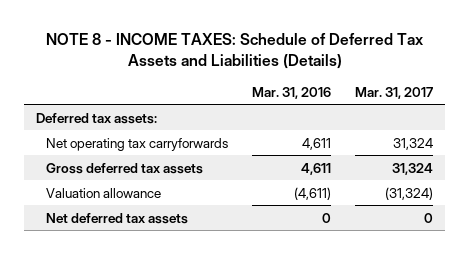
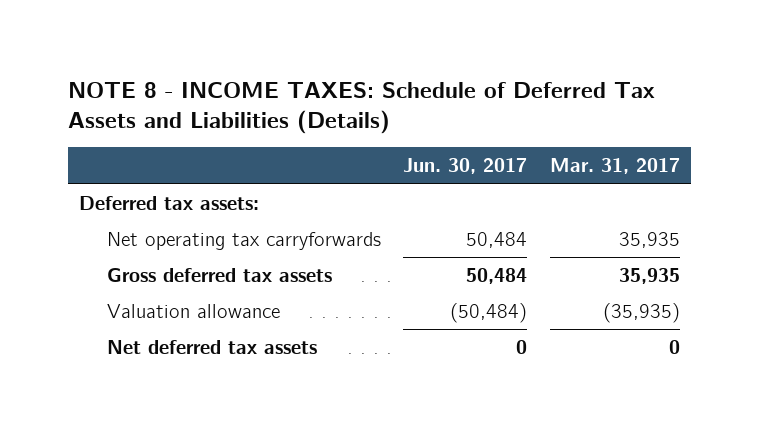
[252,86,332,99] Mar. 31, 2016 -> none
none -> [403,158,528,175] Jun. 30, 2017
[393,137,434,150] 31,324 -> [618,231,680,248] 35,935
[392,162,434,175] 31,324 -> [618,267,680,284] 35,935
[385,186,434,200] (31,324) -> [602,302,680,323] (35,935)

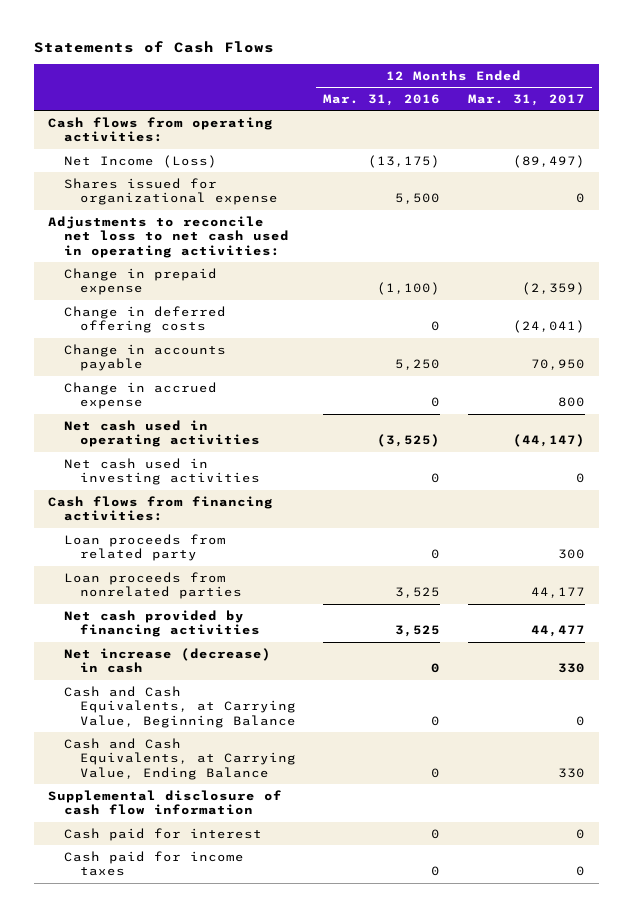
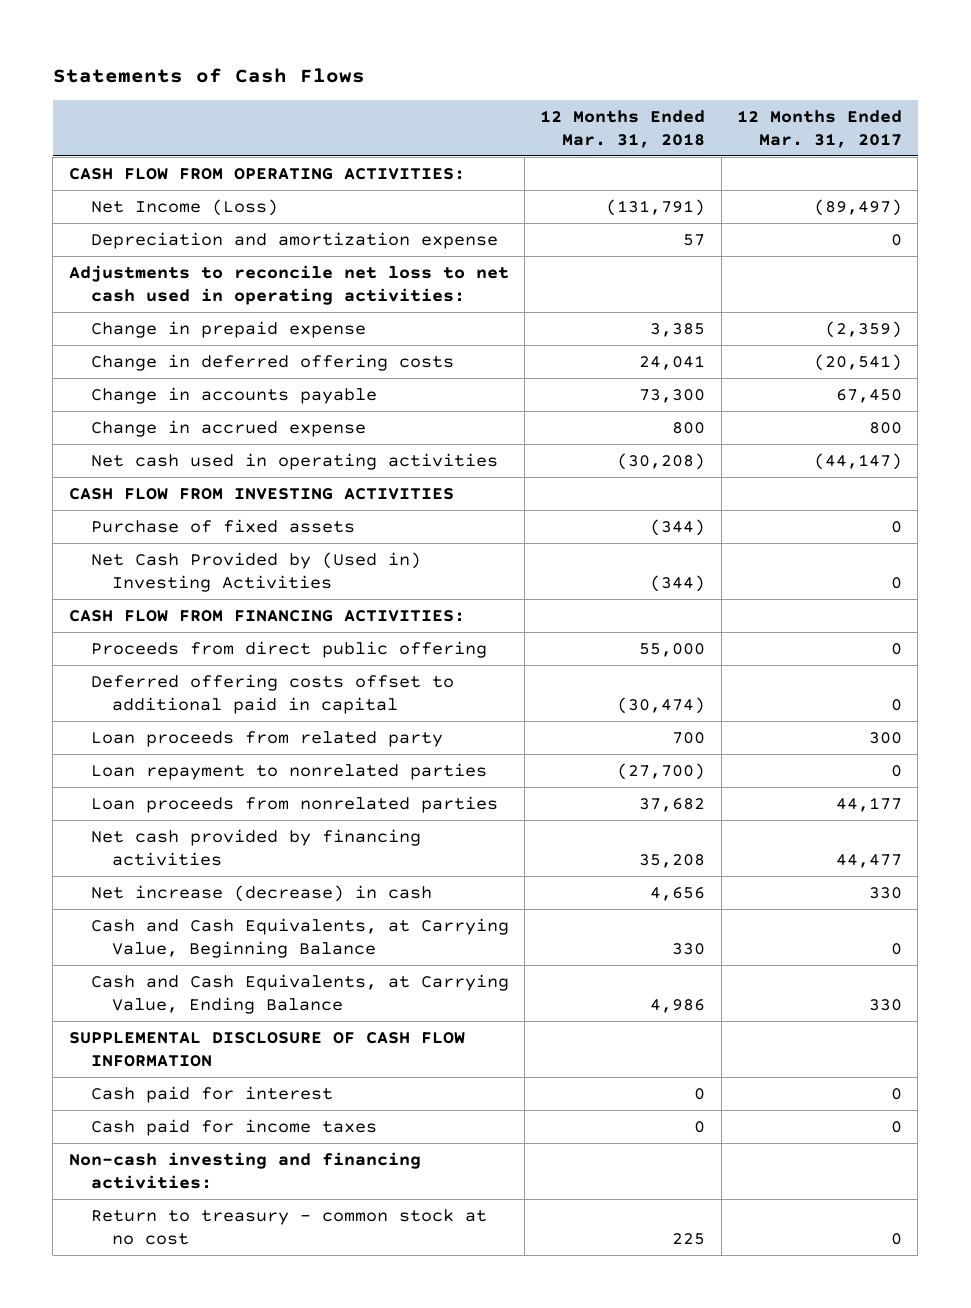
[323,94,441,107] Mar. 31, 2016 -> none
none -> [540,109,706,148] 12 Months Ended Mar. 31, 2018
[47,116,273,143] Cash flows from operating activities: -> [68,167,465,180] CASH FLOW FROM OPERATING ACTIVITIES:
[63,177,278,206] Shares issued for organizational expense -> none
none -> [90,231,498,249] Depreciation and amortization expense
[512,320,585,334] (24,041) -> [814,353,903,371] (20,541)
[530,359,585,371] 70,950 -> [836,388,903,403] 67,450
none -> [68,487,454,500] CASH FLOW FROM INVESTING ACTIVITIES
none -> [90,518,355,533] Purchase of fixed assets
[63,457,260,486] Net cash used in investing activities -> [90,551,421,592] Net Cash Provided by (Used in) Investing Activities
[47,495,273,522] Cash flows from financing activities: -> [68,609,465,622] CASH FLOW FROM FINANCING ACTIVITIES:
none -> [90,640,487,658] Proceeds from direct public offering
none -> [90,673,454,714] Deferred offering costs offset to additional paid in capital
none -> [90,762,487,780] Loan repayment to nonrelated parties
[47,789,282,816] Supplemental disclosure of cash flow information -> [68,1031,465,1067] SUPPLEMENTAL DISCLOSURE OF CASH FLOW INFORMATION
none -> [68,1151,421,1189] Non-cash investing and financing activities:
none -> [90,1208,487,1245] Return to treasury - common stock at no cost

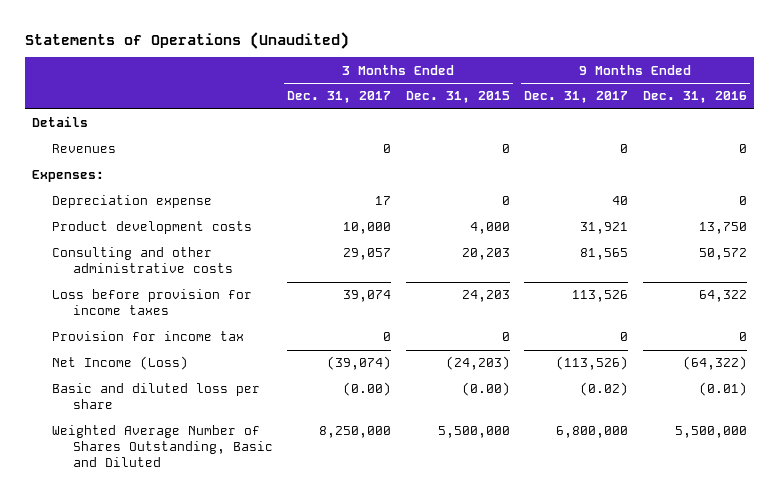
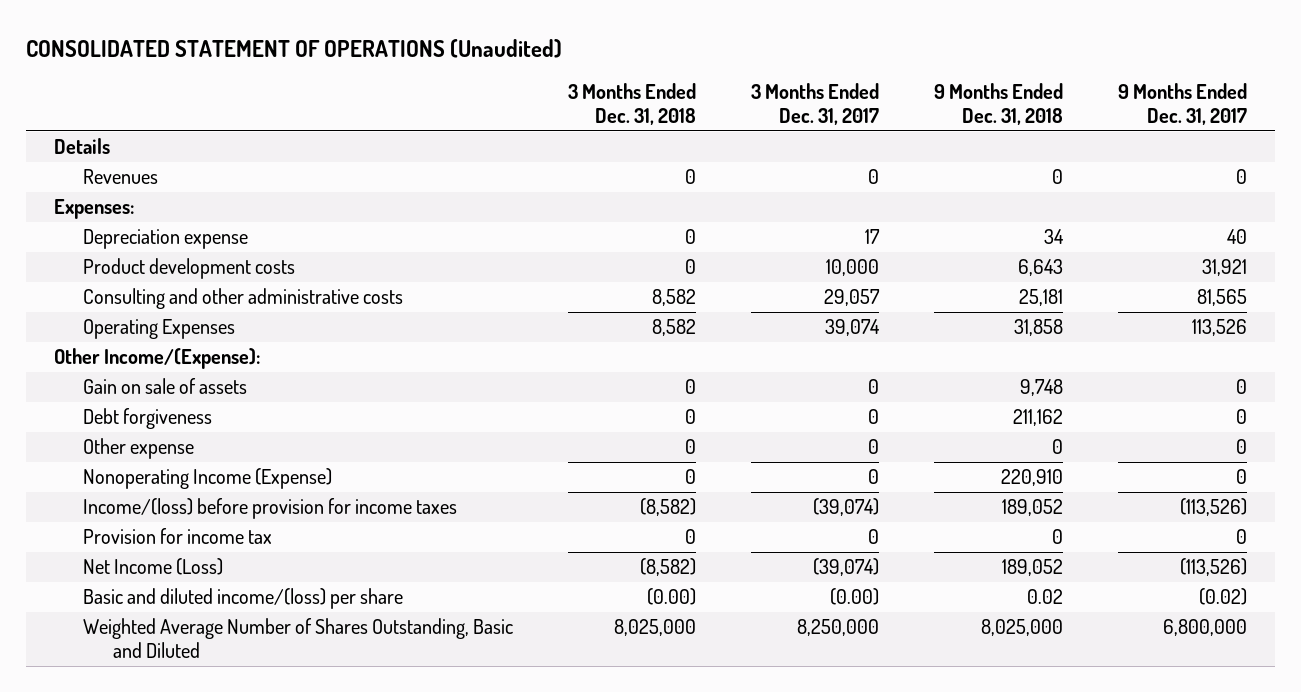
[24,31,349,49] Statements of Operations (Unaudited) -> [26,39,563,59] CONSOLIDATED STATEMENT OF OPERATIONS (Unaudited)
[405,91,510,104] Dec. 31, 2015 -> none
[642,91,747,104] Dec. 31, 2016 -> none
none -> [568,82,697,126] 3 Months Ended Dec. 31, 2018
none -> [934,82,1064,126] 9 Months Ended Dec. 31, 2018
none -> [83,319,236,340] Operating Expenses
none -> [53,348,260,370] Other Income/(Expense):
none -> [83,378,248,395] Gain on sale of assets
none -> [83,408,213,430] Debt forgiveness
none -> [83,438,195,460] Other expense
none -> [83,468,333,490] Nonoperating Income (Expense)
[52,289,253,316] Loss before provision for income taxes -> [83,498,458,520] Income/(loss) before provision for income taxes
[343,290,392,303] 39,074 -> [813,498,880,517] (39,074)
[572,290,629,303] 113,526 -> [1180,498,1248,517] (113,526)
[52,383,261,410] Basic and diluted loss per share -> [83,588,404,610] Basic and diluted income/(loss) per share

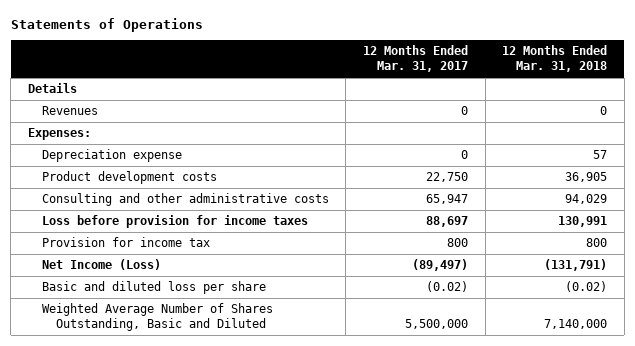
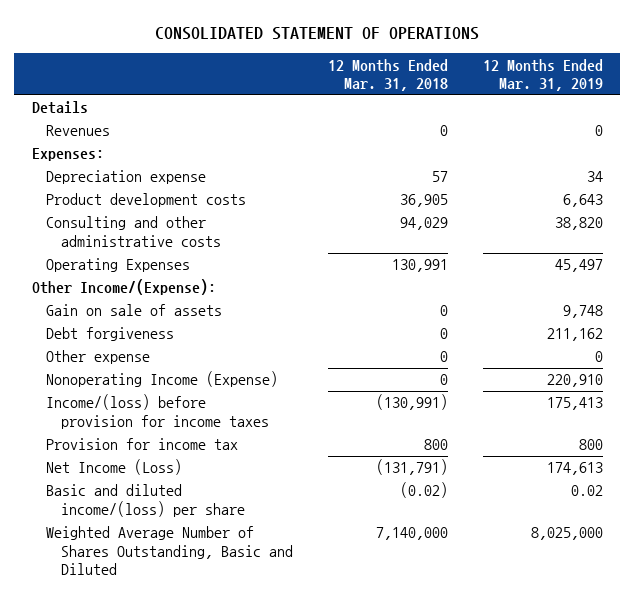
[10,17,203,32] Statements of Operations -> [155,27,480,41] CONSOLIDATED STATEMENT OF OPERATIONS
[363,45,469,73] 12 Months Ended Mar. 31, 2017 -> none
none -> [482,58,603,92] 12 Months Ended Mar. 31, 2019
none -> [46,258,191,273] Operating Expenses
none -> [31,279,216,296] Other Income/(Expense):
none -> [46,304,223,317] Gain on sale of assets
none -> [46,327,175,342] Debt forgiveness
none -> [46,350,151,365] Other expense
none -> [46,371,279,388] Nonoperating Income (Expense)
[41,215,308,229] Loss before provision for income taxes -> [46,394,269,429] Income/(loss) before provision for income taxes
[558,216,608,228] 130,991 -> [375,394,448,411] (130,991)
[41,281,266,295] Basic and diluted loss per share -> [46,484,245,517] Basic and diluted income/(loss) per share

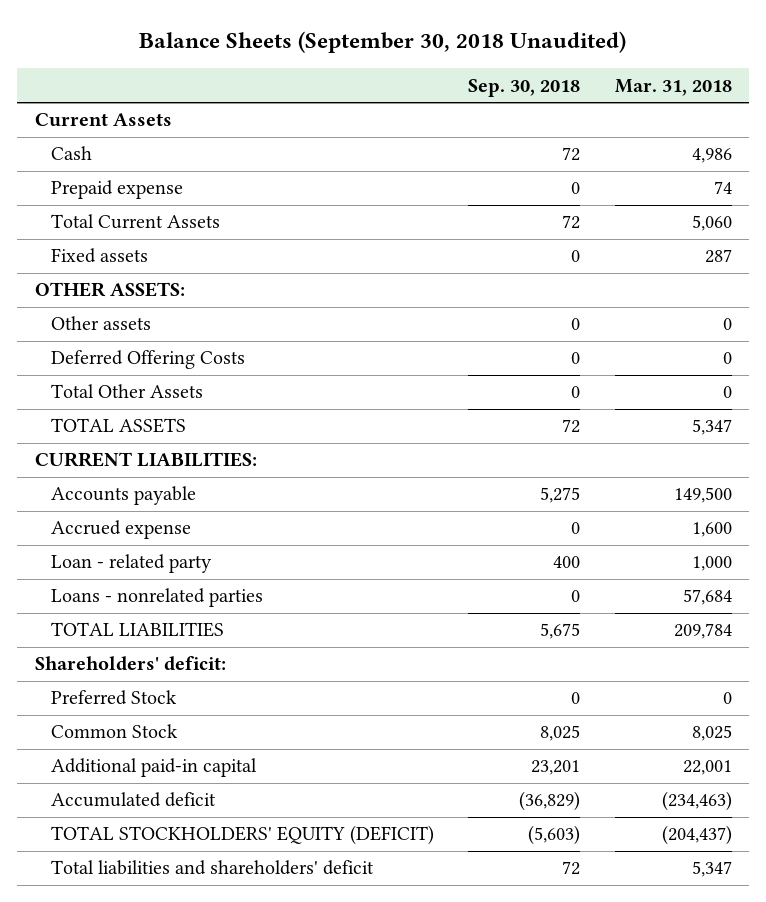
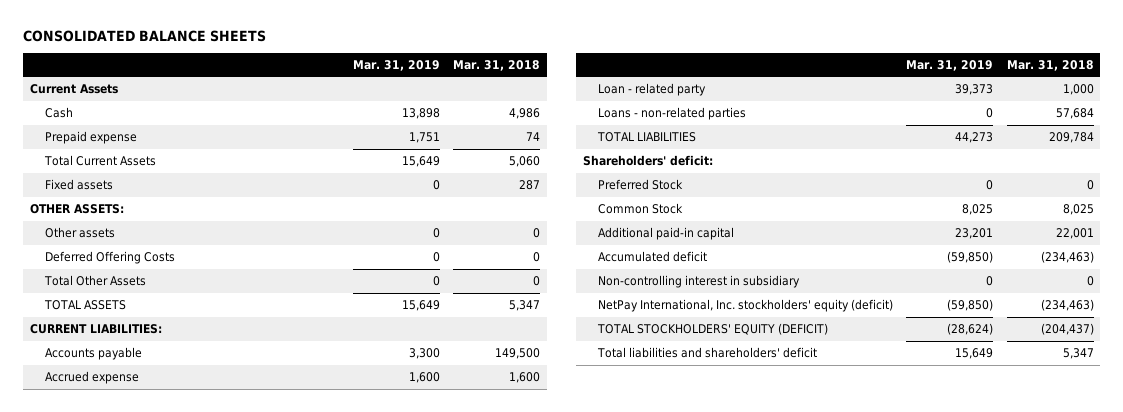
[139,31,627,54] Balance Sheets (September 30, 2018 Unaudited) -> [22,30,266,43] CONSOLIDATED BALANCE SHEETS
[468,78,581,97] Sep. 30, 2018 -> none
none -> [352,59,440,71] Mar. 31, 2019
[50,588,263,608] Loans - nonrelated parties -> [597,107,746,121] Loans - non-related parties
none -> [597,275,800,289] Non-controlling interest in subsidiary
none -> [597,299,893,313] NetPay International, Inc. stockholders' equity (deficit)

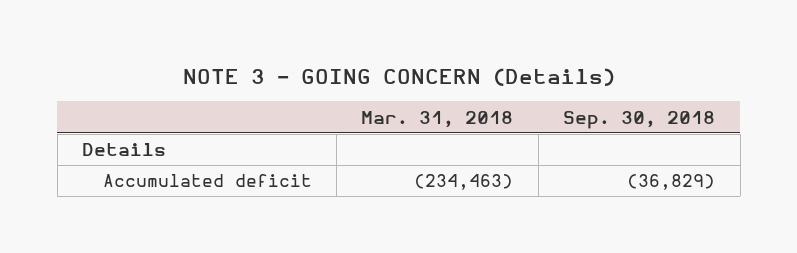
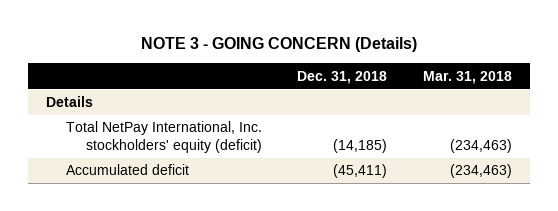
[563,110,716,129] Sep. 30, 2018 -> none
none -> [297,70,388,84] Dec. 31, 2018
none -> [65,121,262,154] Total NetPay International, Inc. stockholders' equity (deficit)

